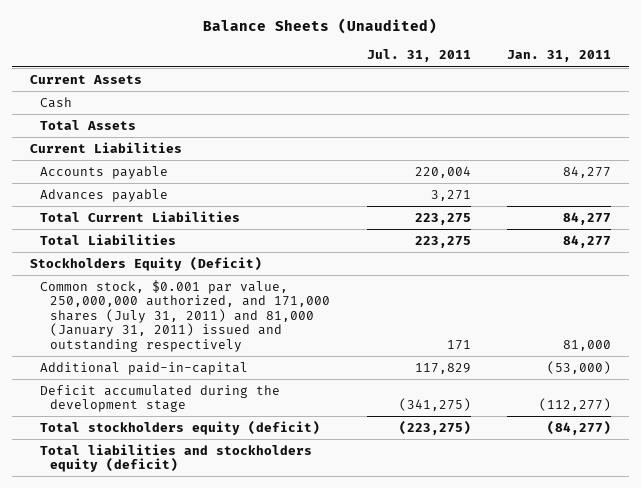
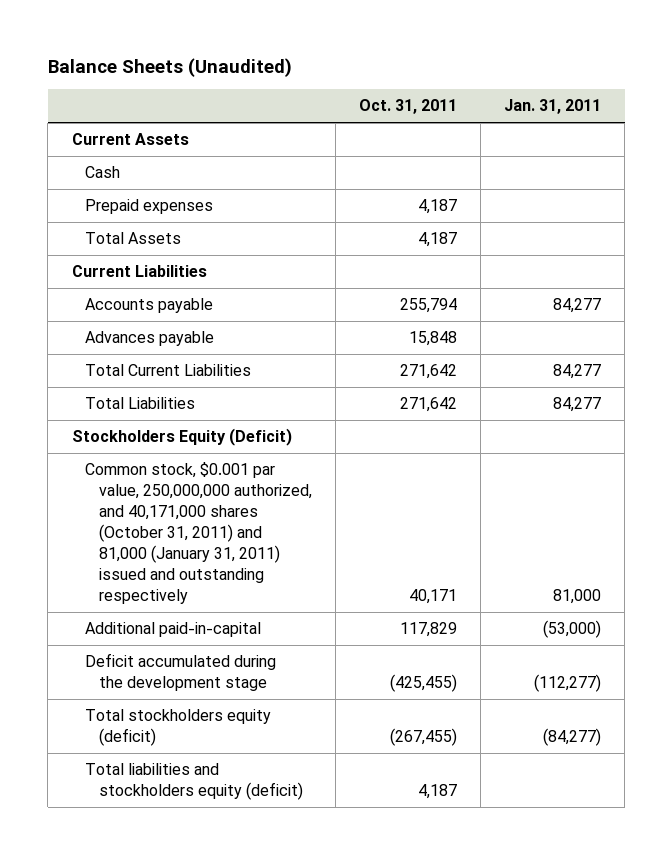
[366,49,471,63] Jul. 31, 2011 -> none
none -> [358,99,457,115] Oct. 31, 2011
none -> [85,199,214,215] Prepaid expenses
[40,279,331,352] Common stock, $0.001 par value, 250,000,000 authorized, and 171,000 shares (July 31, 2011) and 81,000 (January 31, 2011) issued and outstanding respectively -> [85,462,312,605] Common stock, $0.001 par value, 250,000,000 authorized, and 40,171,000 shares (October 31, 2011) and 81,000 (January 31, 2011) issued and outstanding respectively

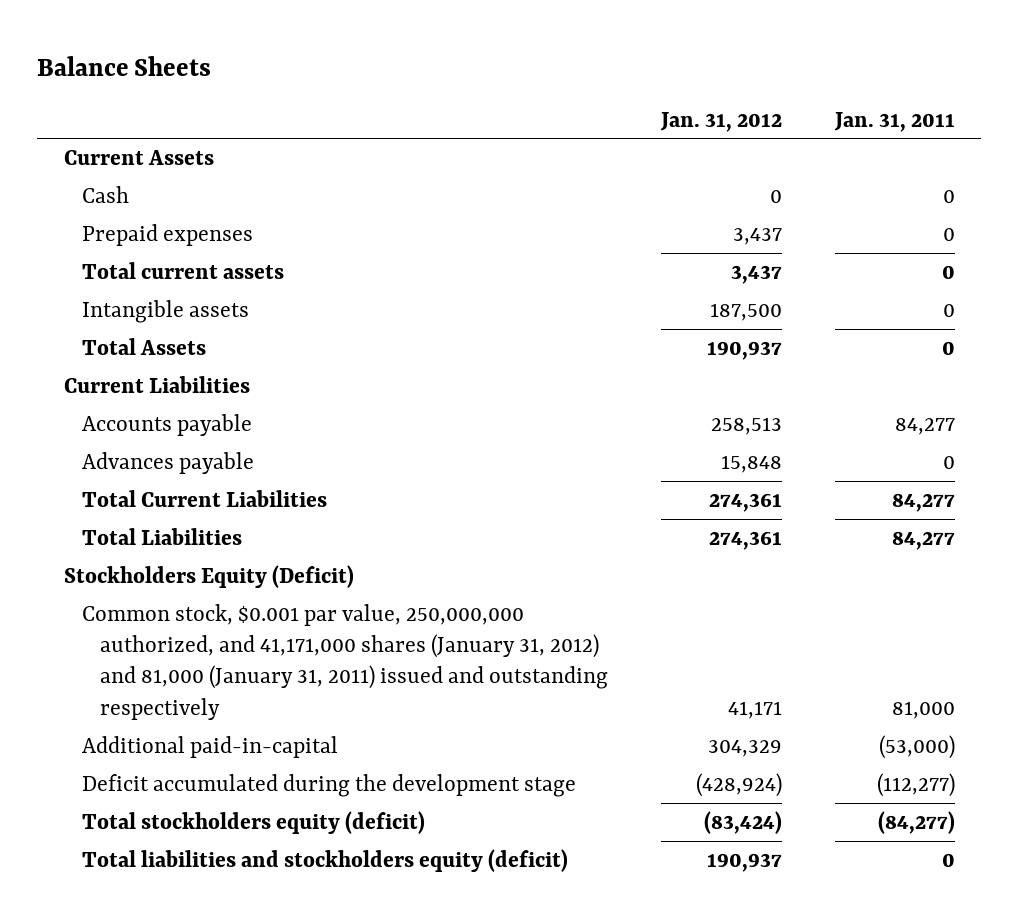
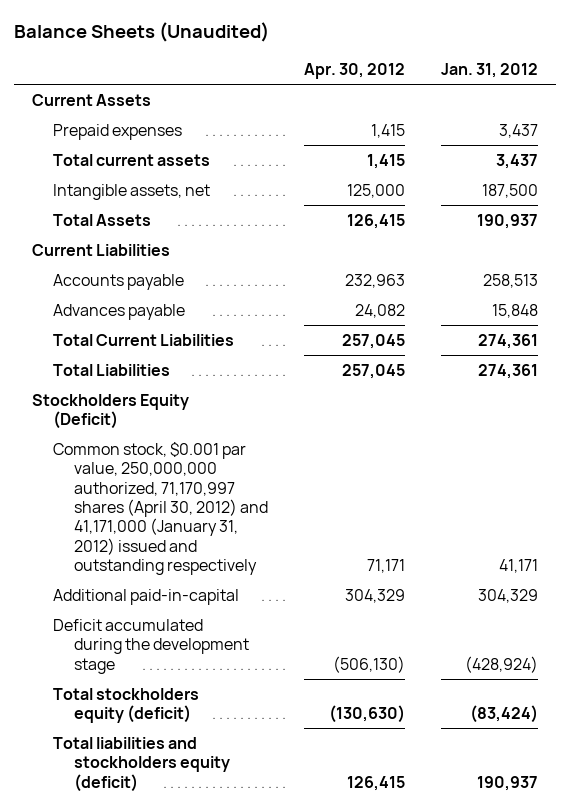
[37,55,212,76] Balance Sheets -> [13,22,269,43] Balance Sheets (Unaudited)
[833,111,955,132] Jan. 31, 2011 -> none
none -> [303,63,405,80] Apr. 30, 2012
[81,186,129,204] Cash -> none
[81,300,249,324] Intangible assets -> [52,183,210,200] Intangible assets, net
[81,604,608,720] Common stock, $0.001 par value, 250,000,000 authorized, and 41,171,000 shares (January 31, 2012) and 81,000 (January 31, 2011) issued and outstanding respectively -> [52,441,269,575] Common stock, $0.001 par value, 250,000,000 authorized, 71,170,997 shares (April 30, 2012) and 41,171,000 (January 31, 2012) issued and outstanding respectively

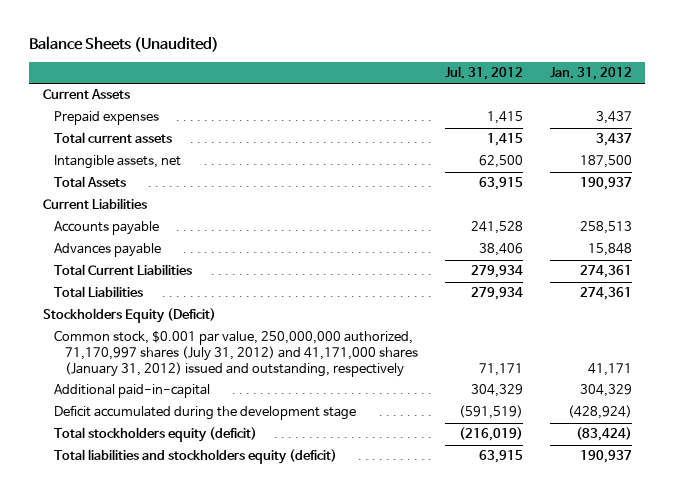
[303,63,405,80] Apr. 30, 2012 -> none
none -> [445,66,524,81] Jul. 31, 2012
[52,441,269,575] Common stock, $0.001 par value, 250,000,000 authorized, 71,170,997 shares (April 30, 2012) and 41,171,000 (January 31, 2012) issued and outstanding respectively -> [53,330,419,377] Common stock, $0.001 par value, 250,000,000 authorized, 71,170,997 shares (July 31, 2012) and 41,171,000 shares (January 31, 2012) issued and outstanding, respectively

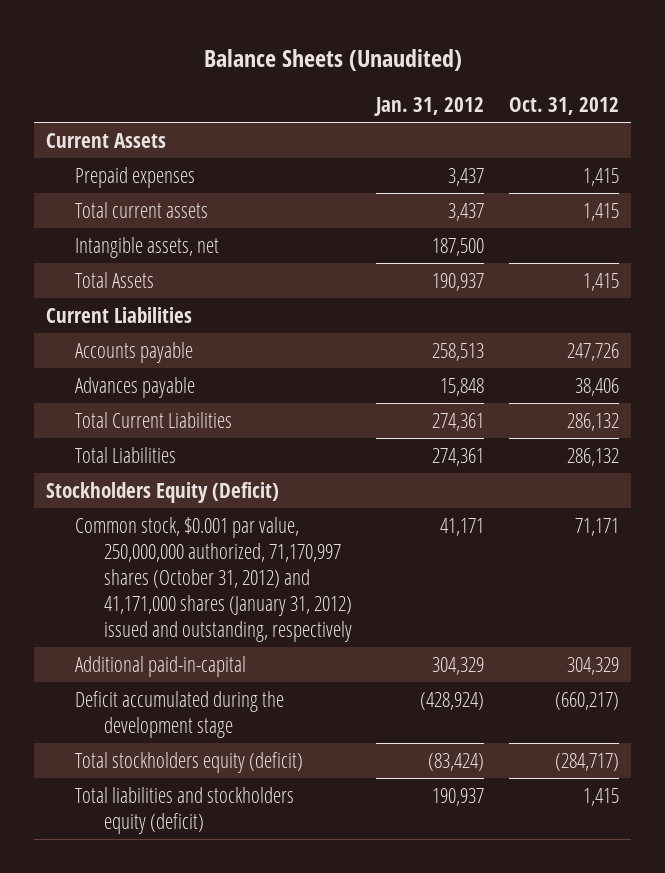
[445,66,524,81] Jul. 31, 2012 -> none
none -> [508,97,619,116] Oct. 31, 2012
[53,330,419,377] Common stock, $0.001 par value, 250,000,000 authorized, 71,170,997 shares (July 31, 2012) and 41,171,000 shares (January 31, 2012) issued and outstanding, respectively -> [75,516,352,642] Common stock, $0.001 par value, 250,000,000 authorized, 71,170,997 shares (October 31, 2012) and 41,171,000 shares (January 31, 2012) issued and outstanding, respectively

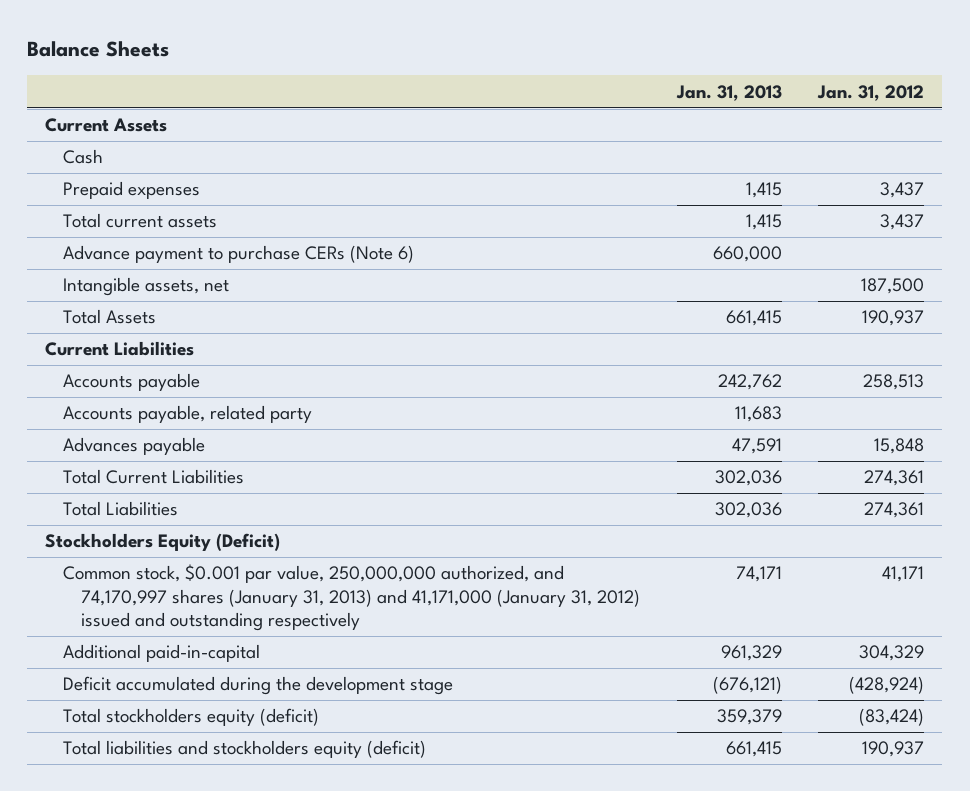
[203,48,462,71] Balance Sheets (Unaudited) -> [27,41,170,58] Balance Sheets
[508,97,619,116] Oct. 31, 2012 -> none
none -> [675,84,782,101] Jan. 31, 2013
none -> [63,149,104,165] Cash
none -> [63,245,415,264] Advance payment to purchase CERs (Note 6)
none -> [63,405,313,424] Accounts payable, related party
[75,516,352,642] Common stock, $0.001 par value, 250,000,000 authorized, 71,170,997 shares (October 31, 2012) and 41,171,000 shares (January 31, 2012) issued and outstanding, respectively -> [63,564,641,632] Common stock, $0.001 par value, 250,000,000 authorized, and 74,170,997 shares (January 31, 2013) and 41,171,000 (January 31, 2012) issued and outstanding respectively

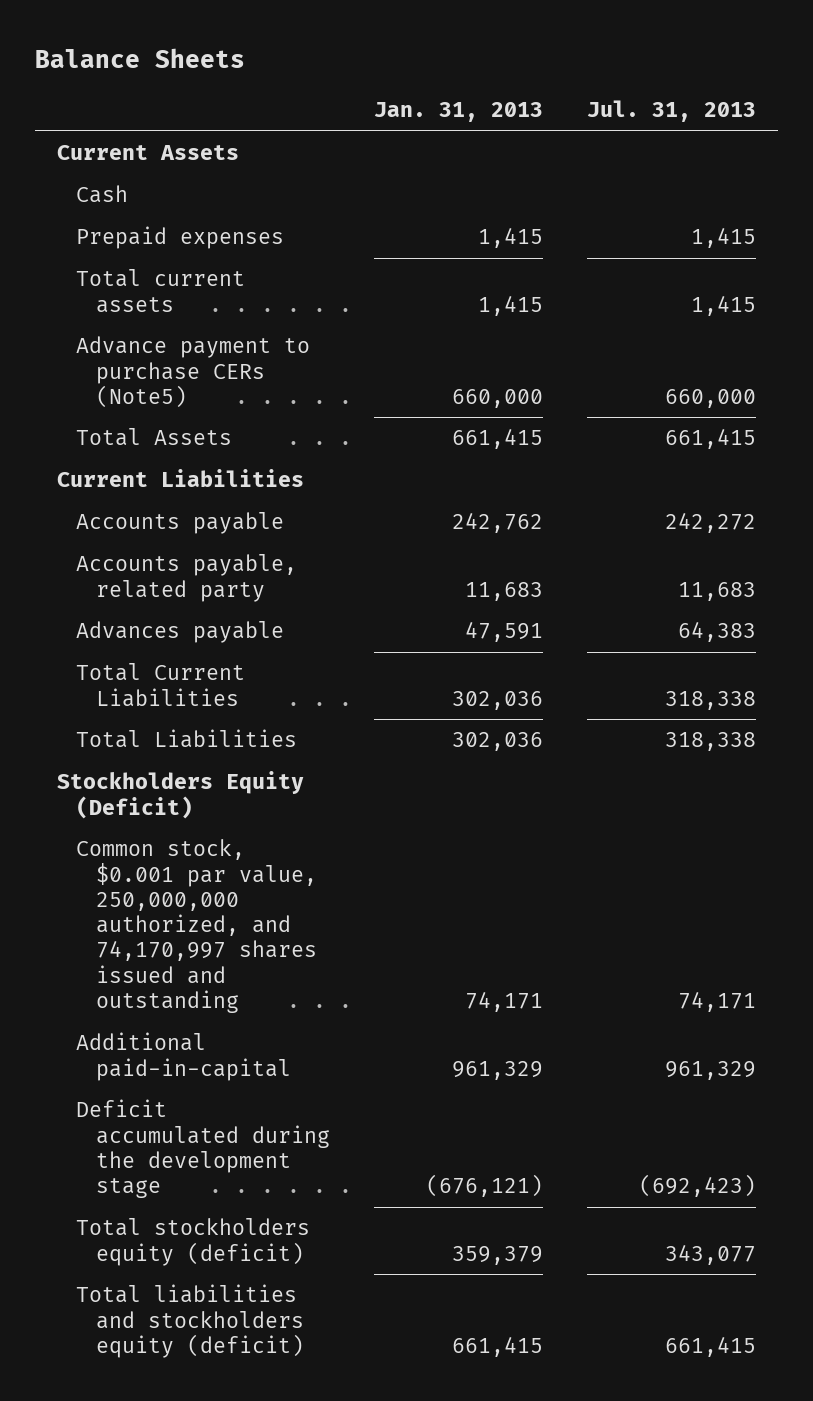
[817,84,925,101] Jan. 31, 2012 -> none
none -> [586,100,756,123] Jul. 31, 2013
[63,277,230,297] Intangible assets, net -> none
[63,245,415,264] Advance payment to purchase CERs (Note 6) -> [76,336,311,408] Advance payment to purchase CERs (Note5)
[63,564,641,632] Common stock, $0.001 par value, 250,000,000 authorized, and 74,170,997 shares (January 31, 2013) and 41,171,000 (January 31, 2012) issued and outstanding respectively -> [76,839,317,1013] Common stock, $0.001 par value, 250,000,000 authorized, and 74,170,997 shares issued and outstanding

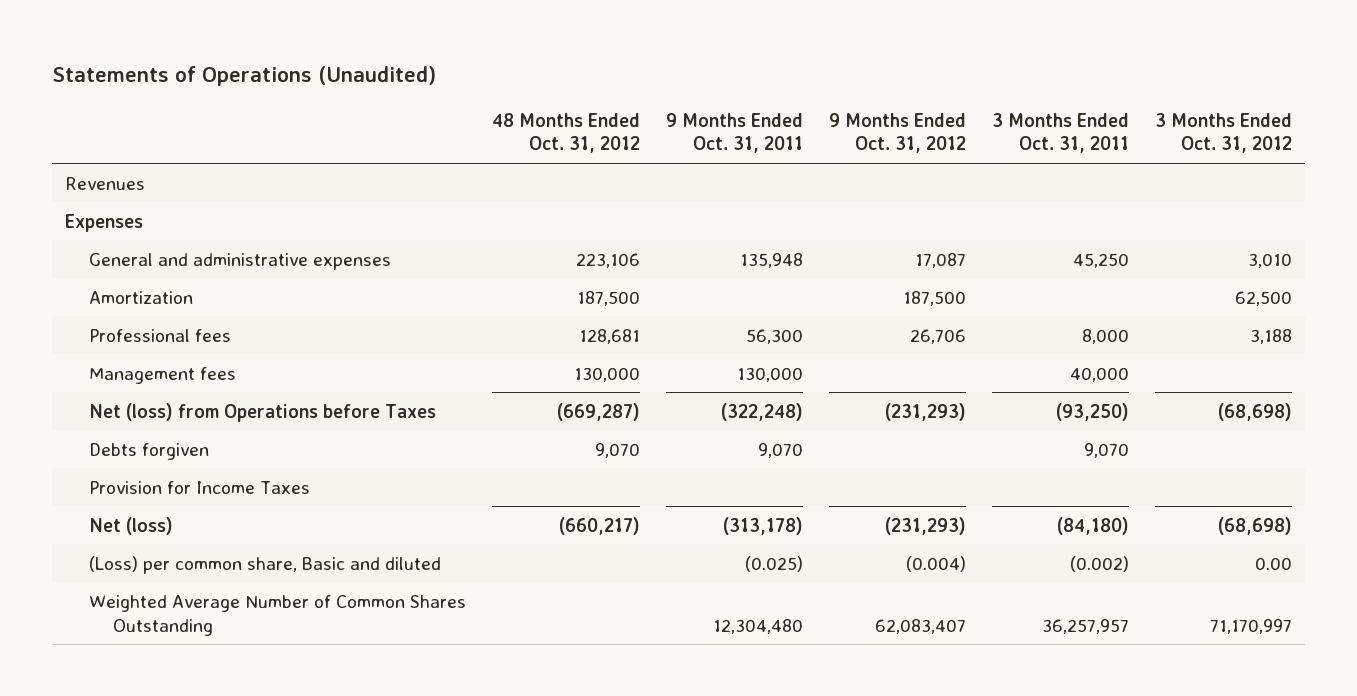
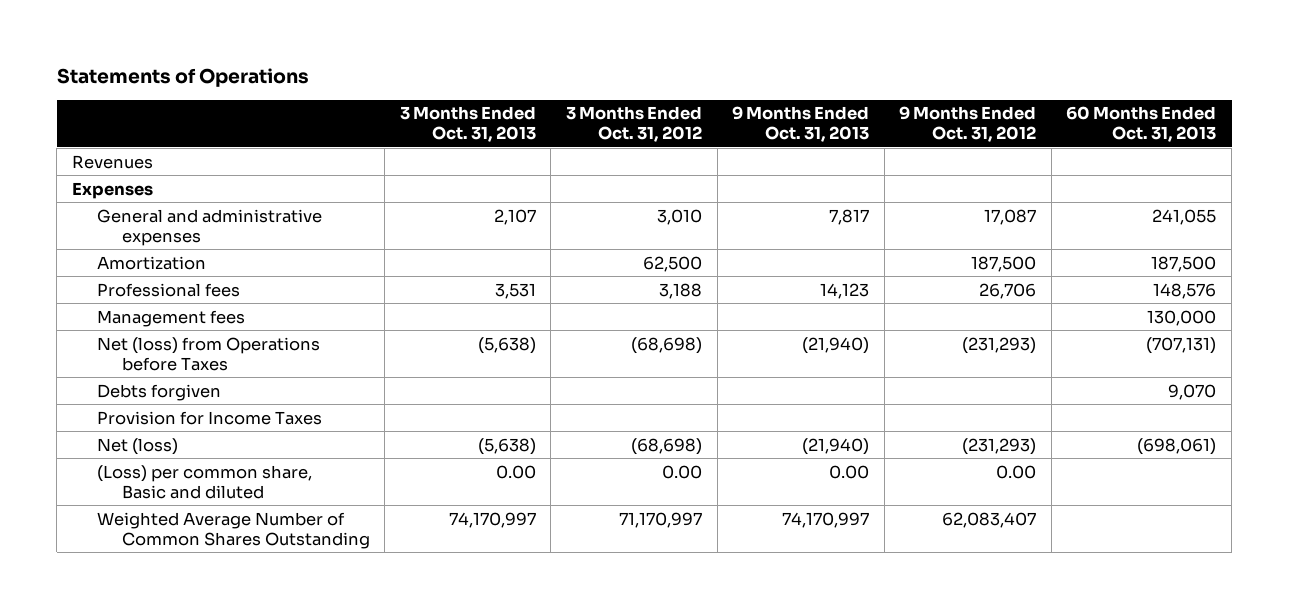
[51,65,436,86] Statements of Operations (Unaudited) -> [56,67,309,87] Statements of Operations
[491,112,640,154] 48 Months Ended Oct. 31, 2012 -> none
[665,112,803,154] 9 Months Ended Oct. 31, 2011 -> none
[991,112,1129,154] 3 Months Ended Oct. 31, 2011 -> none
none -> [399,106,536,143] 3 Months Ended Oct. 31, 2013
none -> [732,106,870,143] 9 Months Ended Oct. 31, 2013
none -> [1066,106,1217,143] 60 Months Ended Oct. 31, 2013
[905,555,966,572] (0.004) -> [996,464,1037,479] 0.00

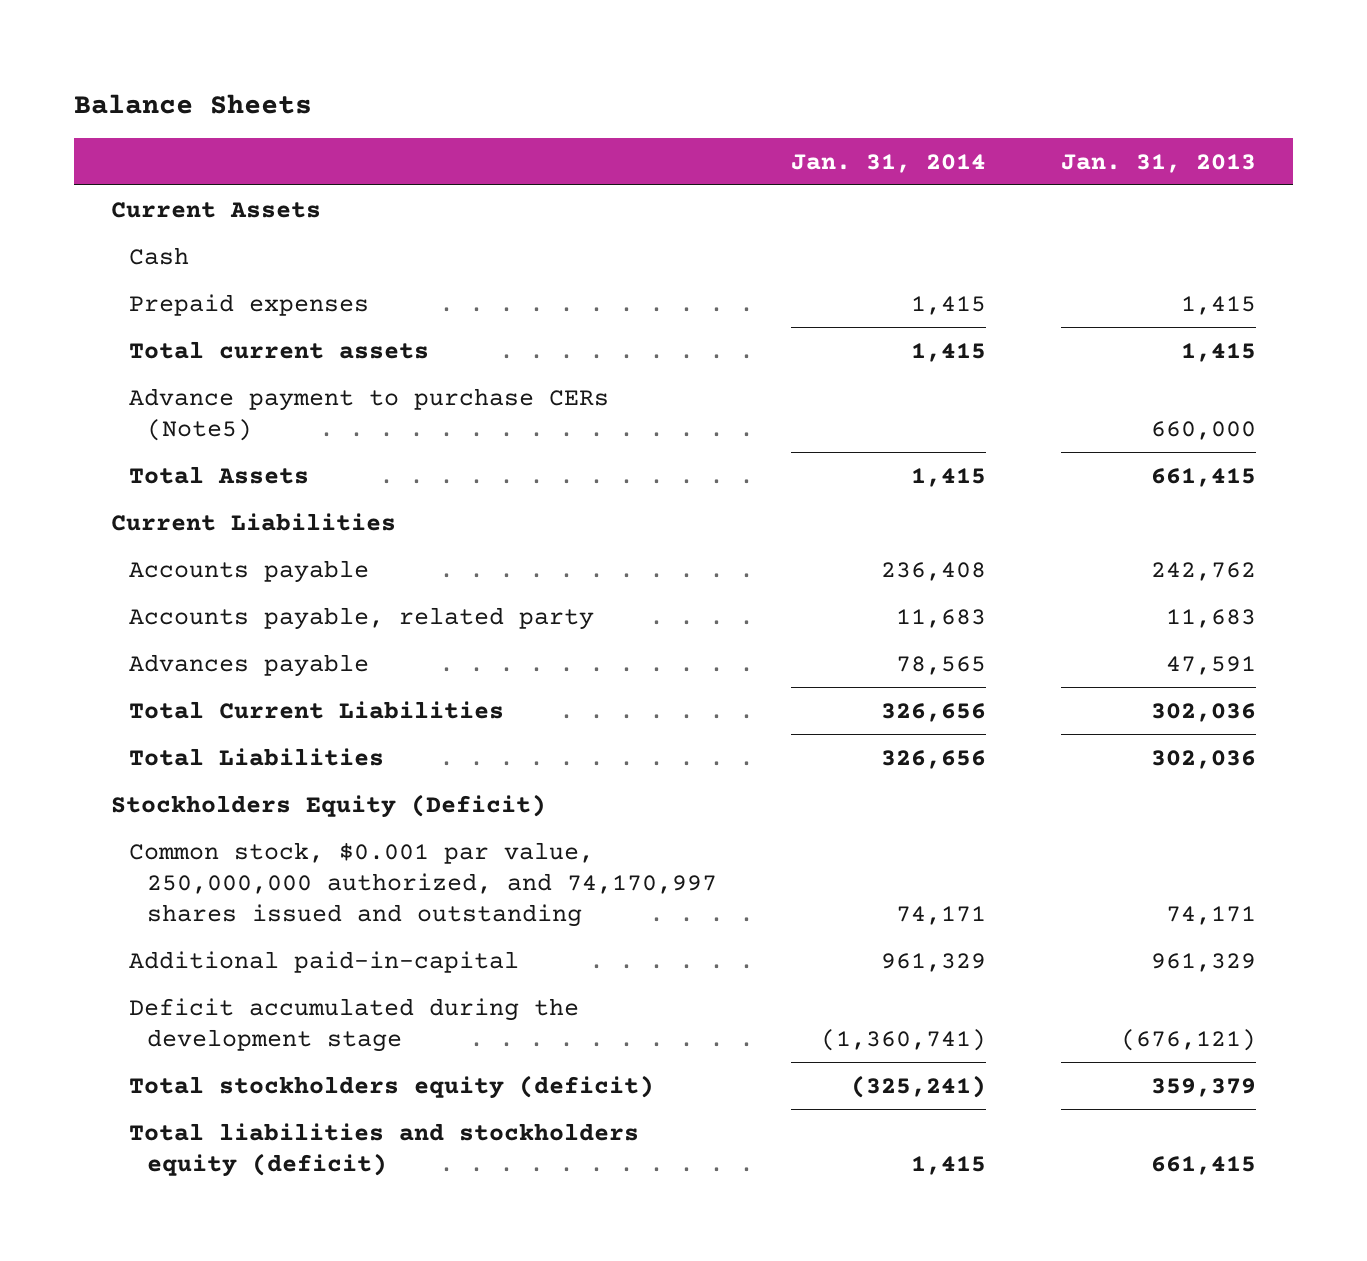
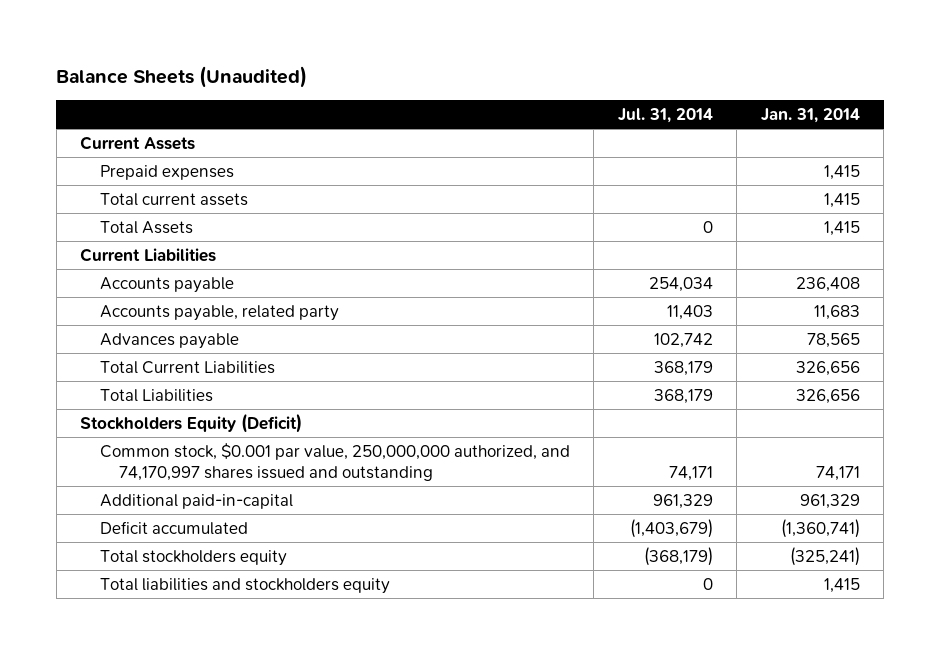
[74,93,313,114] Balance Sheets -> [56,65,308,88] Balance Sheets (Unaudited)
[1060,153,1256,173] Jan. 31, 2013 -> none
none -> [617,108,713,124] Jul. 31, 2014
[128,246,189,265] Cash -> none
[128,387,609,441] Advance payment to purchase CERs (Note5) -> none
[128,997,579,1052] Deficit accumulated during the development stage -> [99,520,248,535] Deficit accumulated
[128,1074,654,1099] Total stockholders equity (deficit) -> [99,549,287,566] Total stockholders equity
[128,1122,639,1177] Total liabilities and stockholders equity (deficit) -> [99,577,390,594] Total liabilities and stockholders equity

